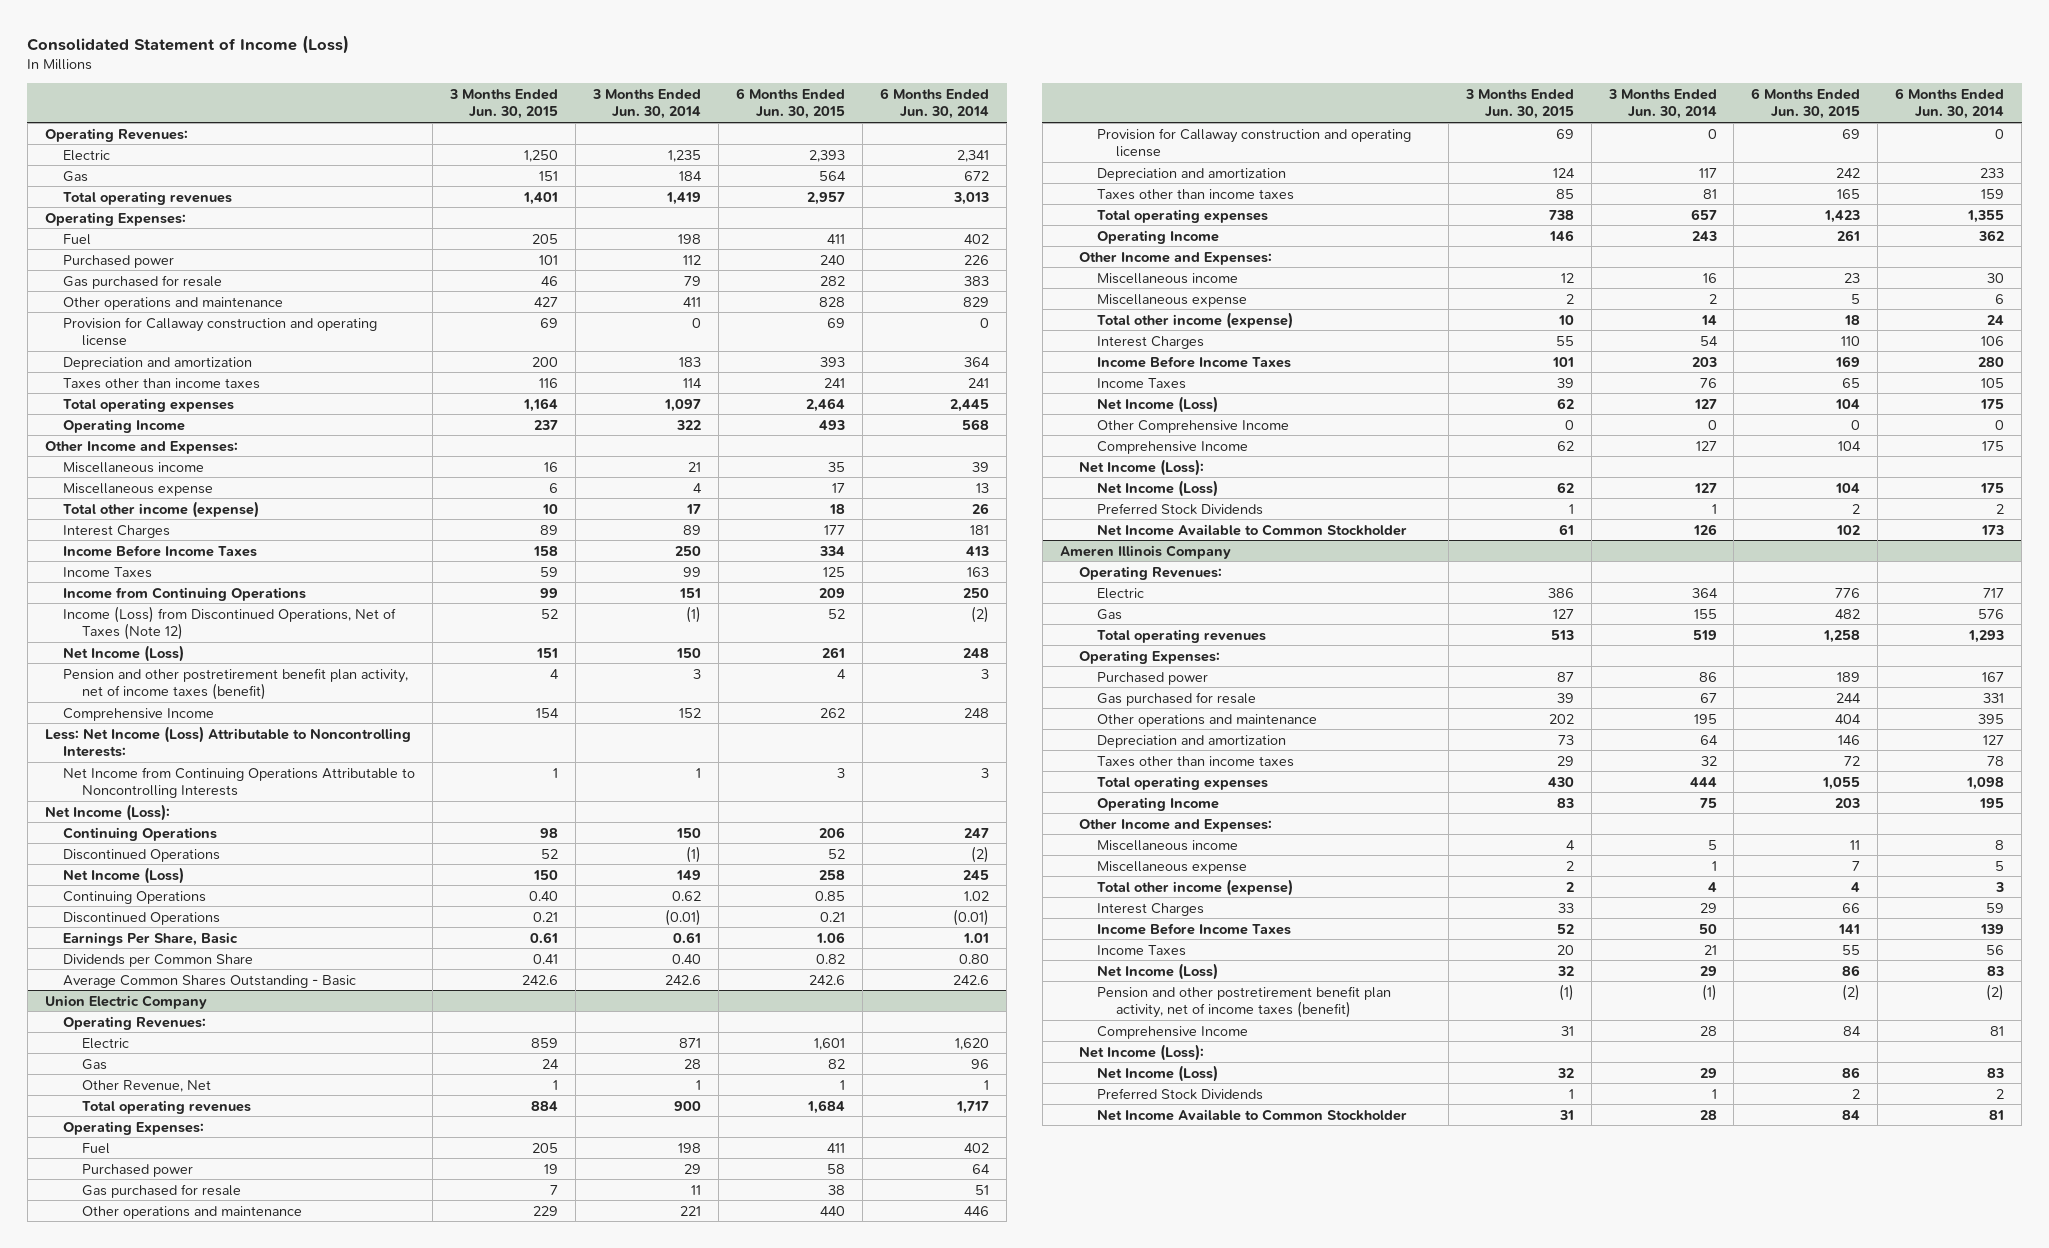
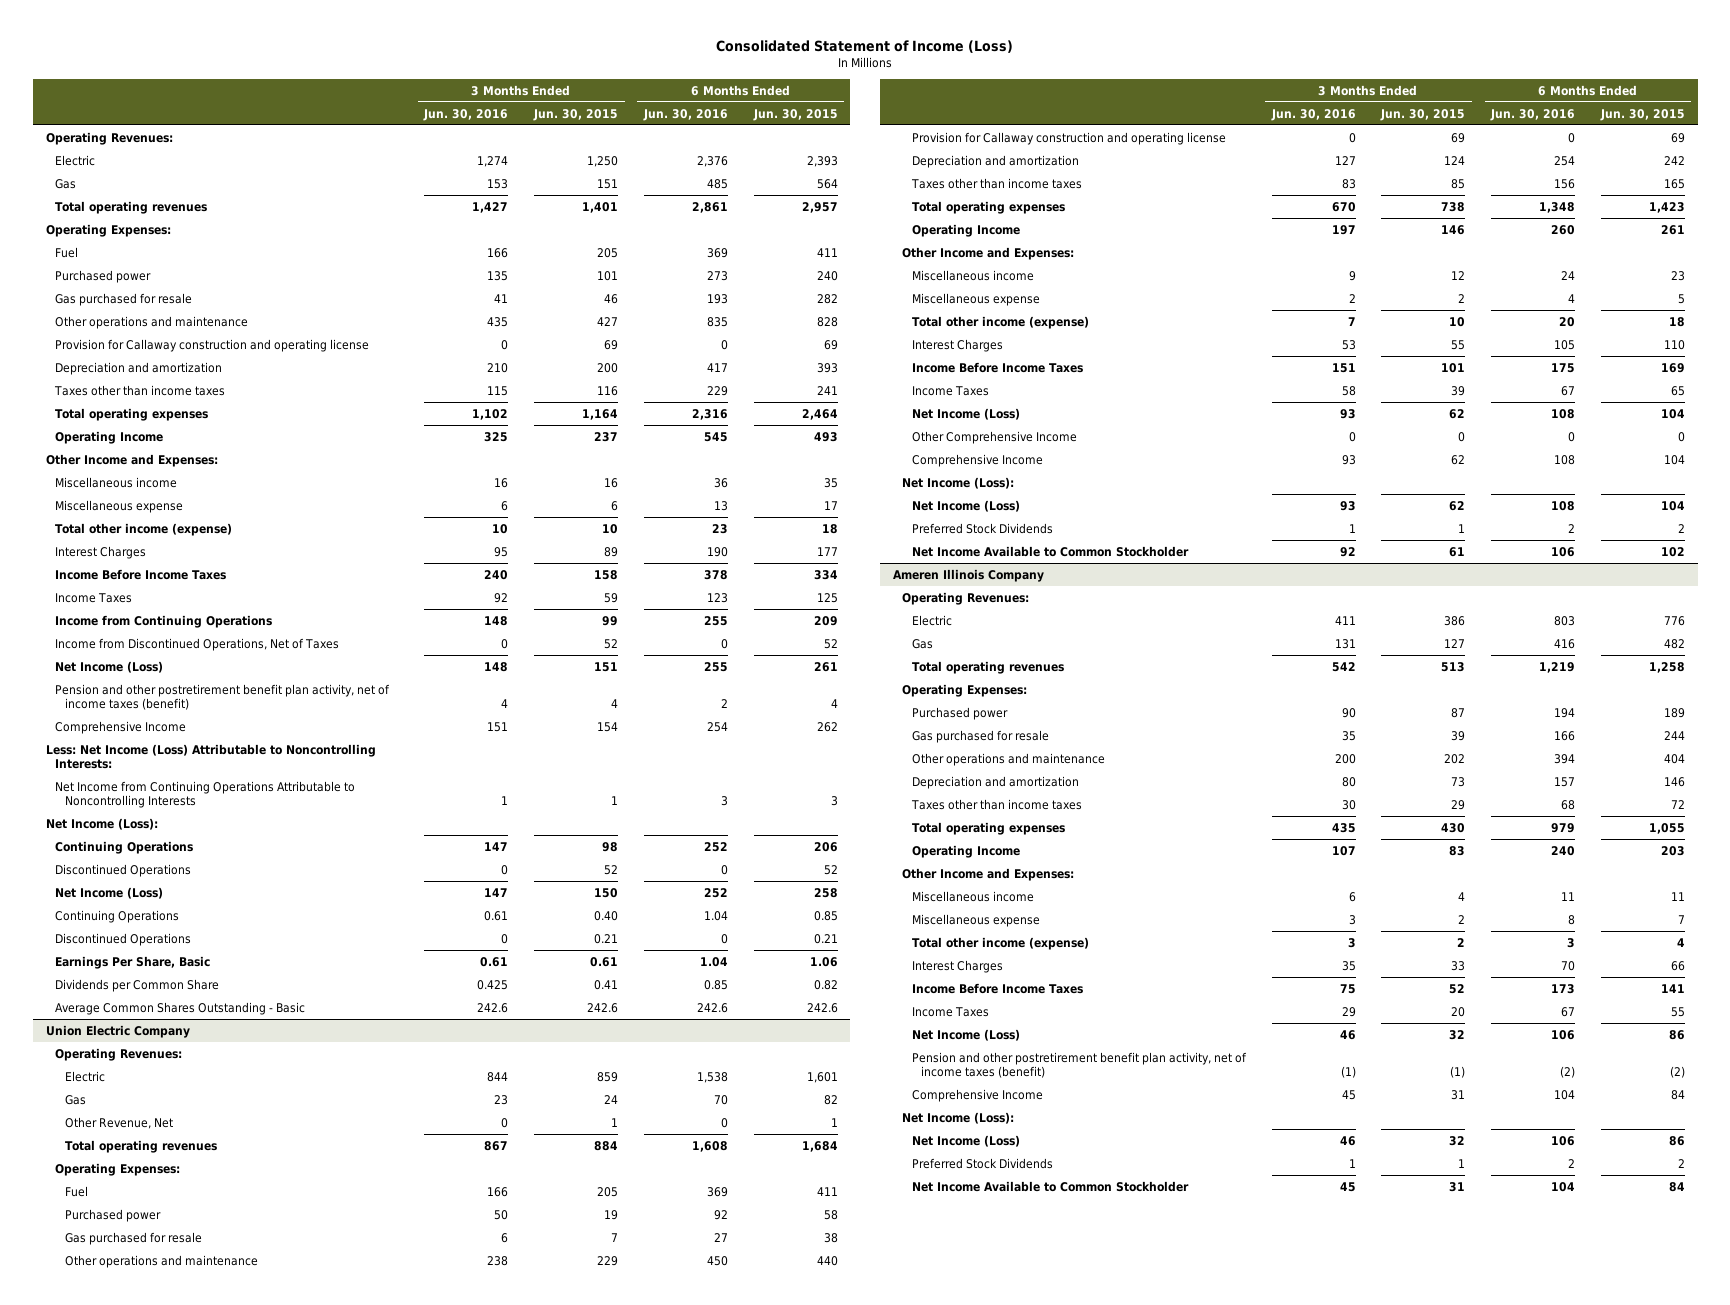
[592,88,702,120] 3 Months Ended Jun. 30, 2014 -> none
[880,87,990,120] 6 Months Ended Jun. 30, 2014 -> none
none -> [423,108,509,121] Jun. 30, 2016
none -> [642,108,728,121] Jun. 30, 2016
[63,605,397,641] Income (Loss) from Discontinued Operations, Net of Taxes (Note 12) -> [55,637,340,651] Income from Discontinued Operations, Net of Taxes

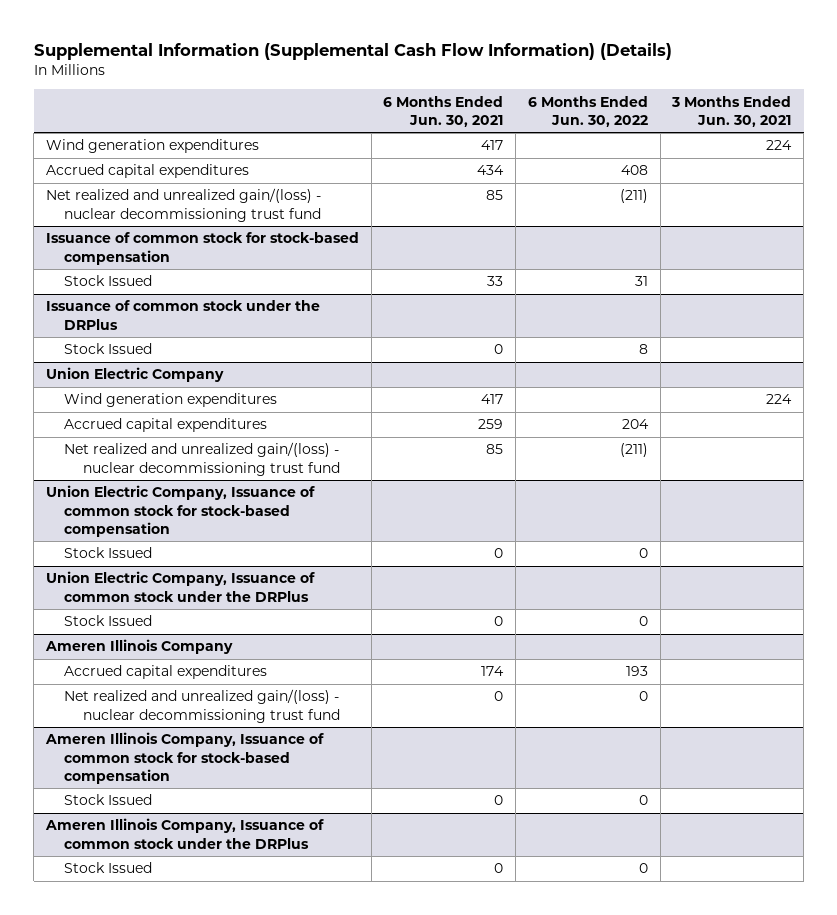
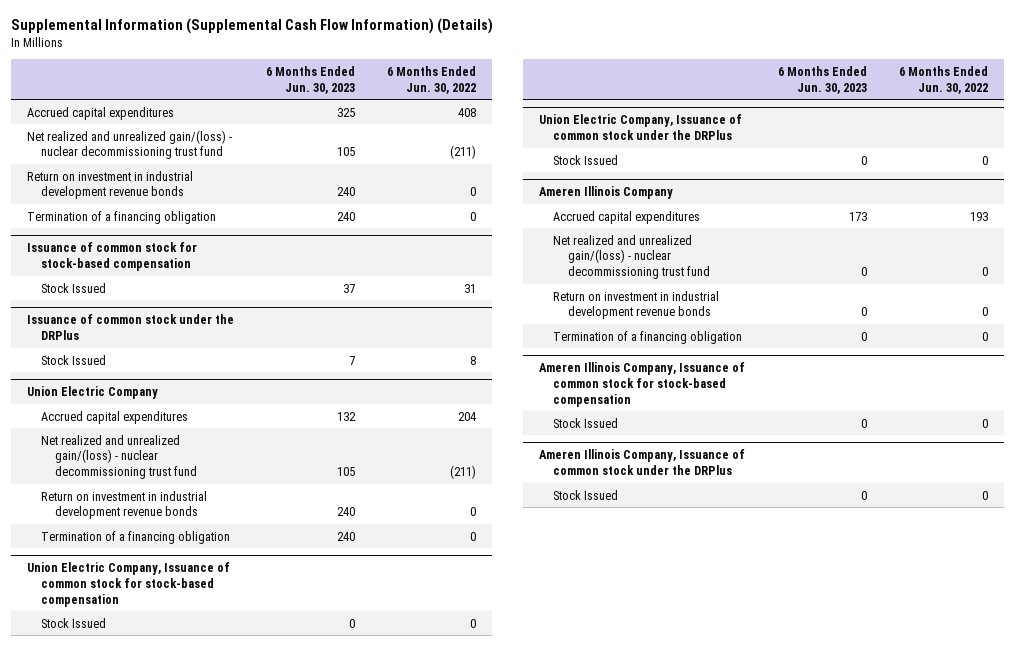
[383,95,504,127] 6 Months Ended Jun. 30, 2021 -> none
[671,95,792,127] 3 Months Ended Jun. 30, 2021 -> none
none -> [265,65,355,94] 6 Months Ended Jun. 30, 2023
[46,139,260,154] Wind generation expenditures -> none
none -> [26,170,193,200] Return on investment in industrial development revenue bonds
none -> [26,210,216,224] Termination of a financing obligation
[64,393,278,408] Wind generation expenditures -> none
none -> [41,490,208,520] Return on investment in industrial development revenue bonds
none -> [41,530,231,544] Termination of a financing obligation
none -> [553,290,720,320] Return on investment in industrial development revenue bonds
none -> [553,330,743,344] Termination of a financing obligation

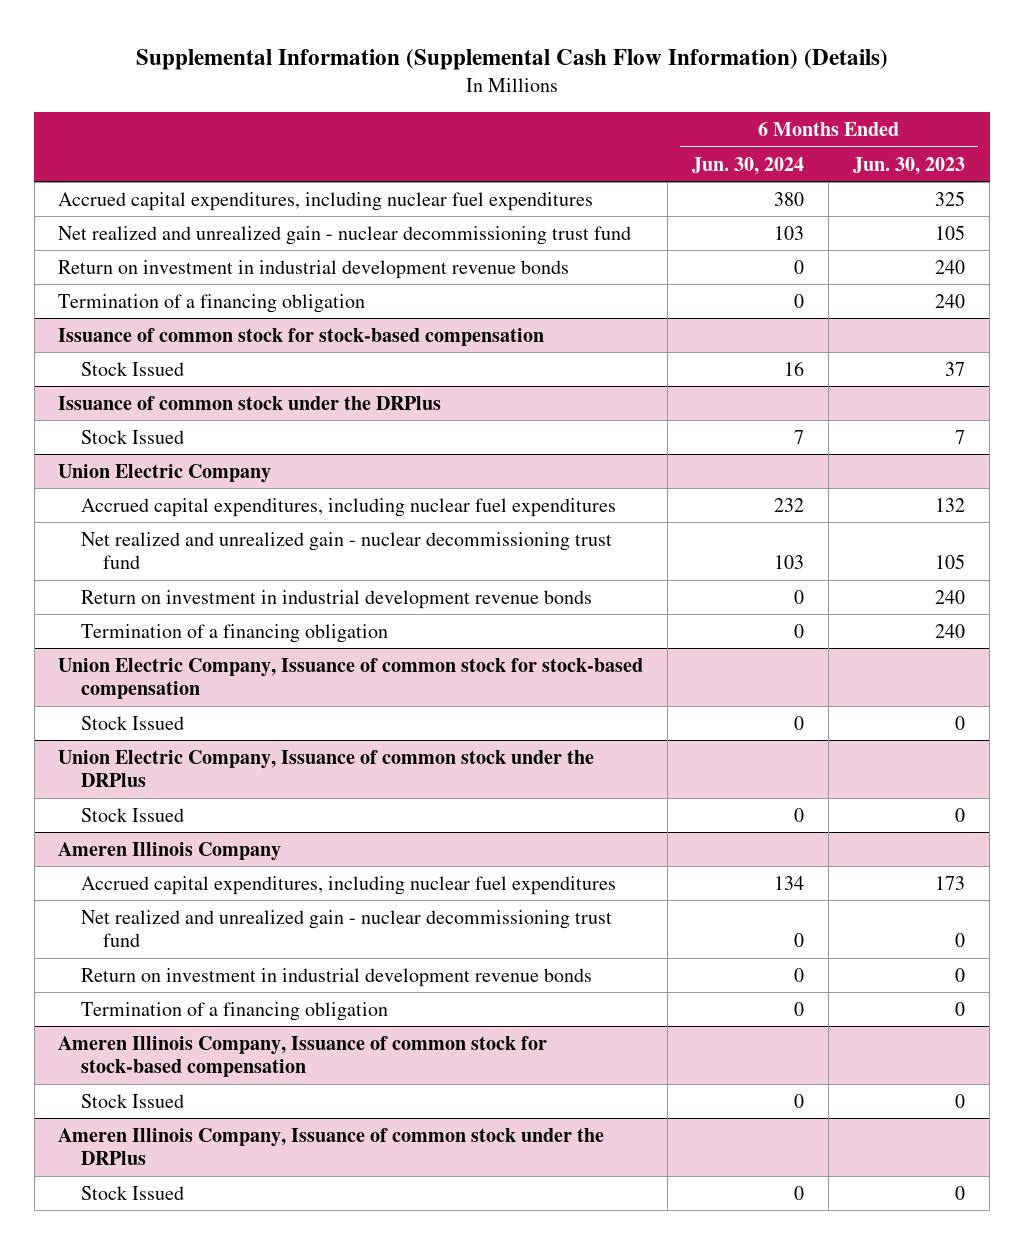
[386,65,476,94] 6 Months Ended Jun. 30, 2022 -> none
none -> [692,156,805,175] Jun. 30, 2024
[26,106,174,120] Accrued capital expenditures -> [58,191,594,211] Accrued capital expenditures, including nuclear fuel expenditures
[26,129,232,160] Net realized and unrealized gain/(loss) - nuclear decommissioning trust fund -> [58,225,632,245] Net realized and unrealized gain - nuclear decommissioning trust fund
[41,410,189,424] Accrued capital expenditures -> [80,497,616,517] Accrued capital expenditures, including nuclear fuel expenditures
[41,434,198,479] Net realized and unrealized gain/(loss) - nuclear decommissioning trust fund -> [80,531,612,570] Net realized and unrealized gain - nuclear decommissioning trust fund
[553,210,701,224] Accrued capital expenditures -> [80,875,616,895] Accrued capital expenditures, including nuclear fuel expenditures
[553,234,710,279] Net realized and unrealized gain/(loss) - nuclear decommissioning trust fund -> [80,909,612,948] Net realized and unrealized gain - nuclear decommissioning trust fund

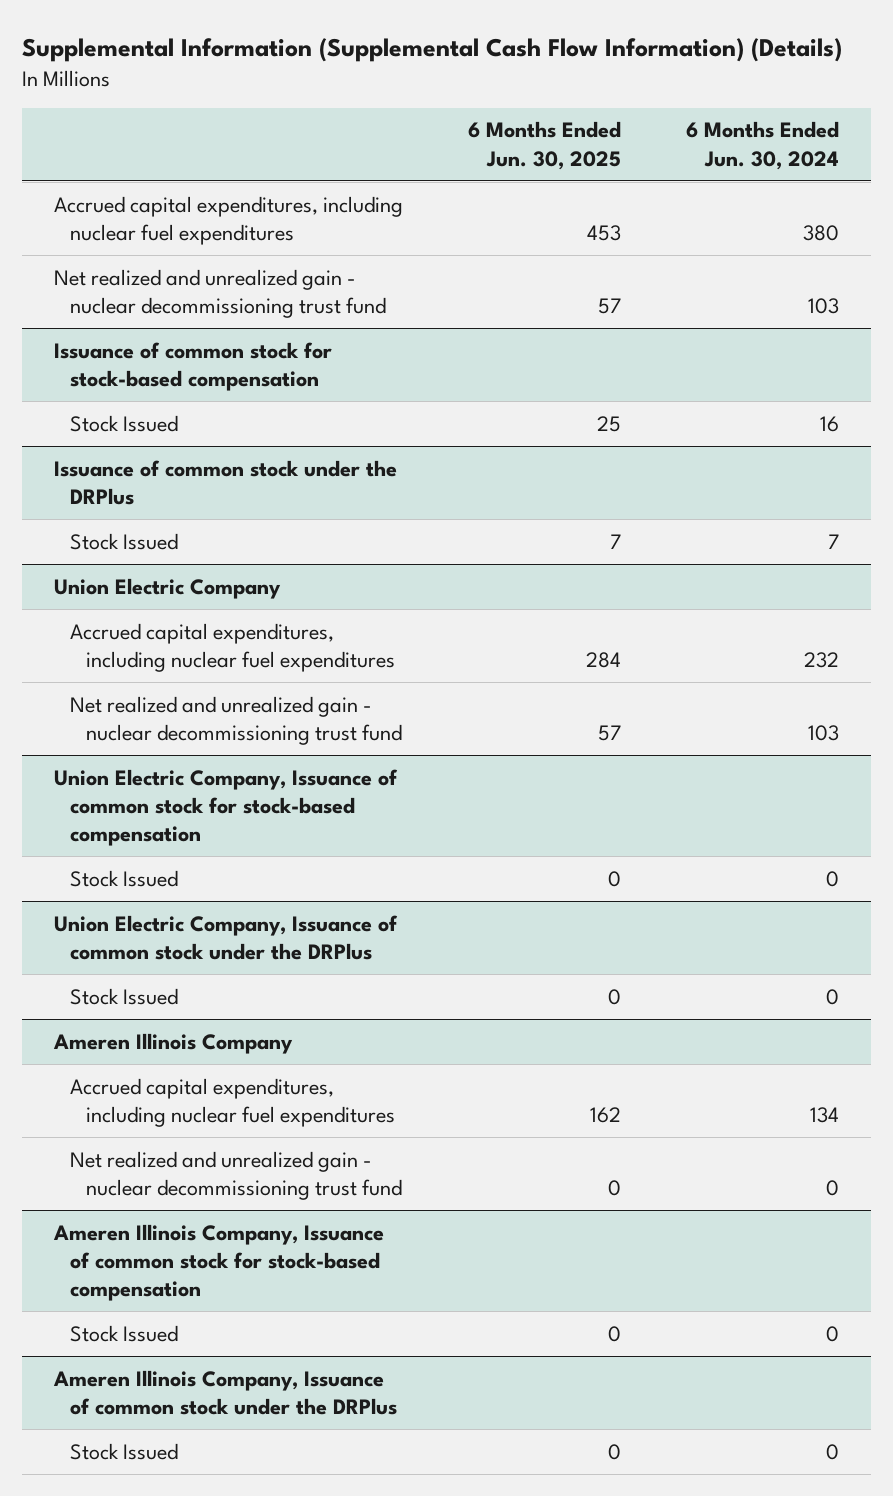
[853,156,966,175] Jun. 30, 2023 -> none
none -> [468,121,622,170] 6 Months Ended Jun. 30, 2025
[58,259,570,279] Return on investment in industrial development revenue bonds -> none
[58,293,366,313] Termination of a financing obligation -> none
[80,589,592,609] Return on investment in industrial development revenue bonds -> none
[80,623,388,643] Termination of a financing obligation -> none
[80,967,592,987] Return on investment in industrial development revenue bonds -> none
[80,1001,388,1021] Termination of a financing obligation -> none

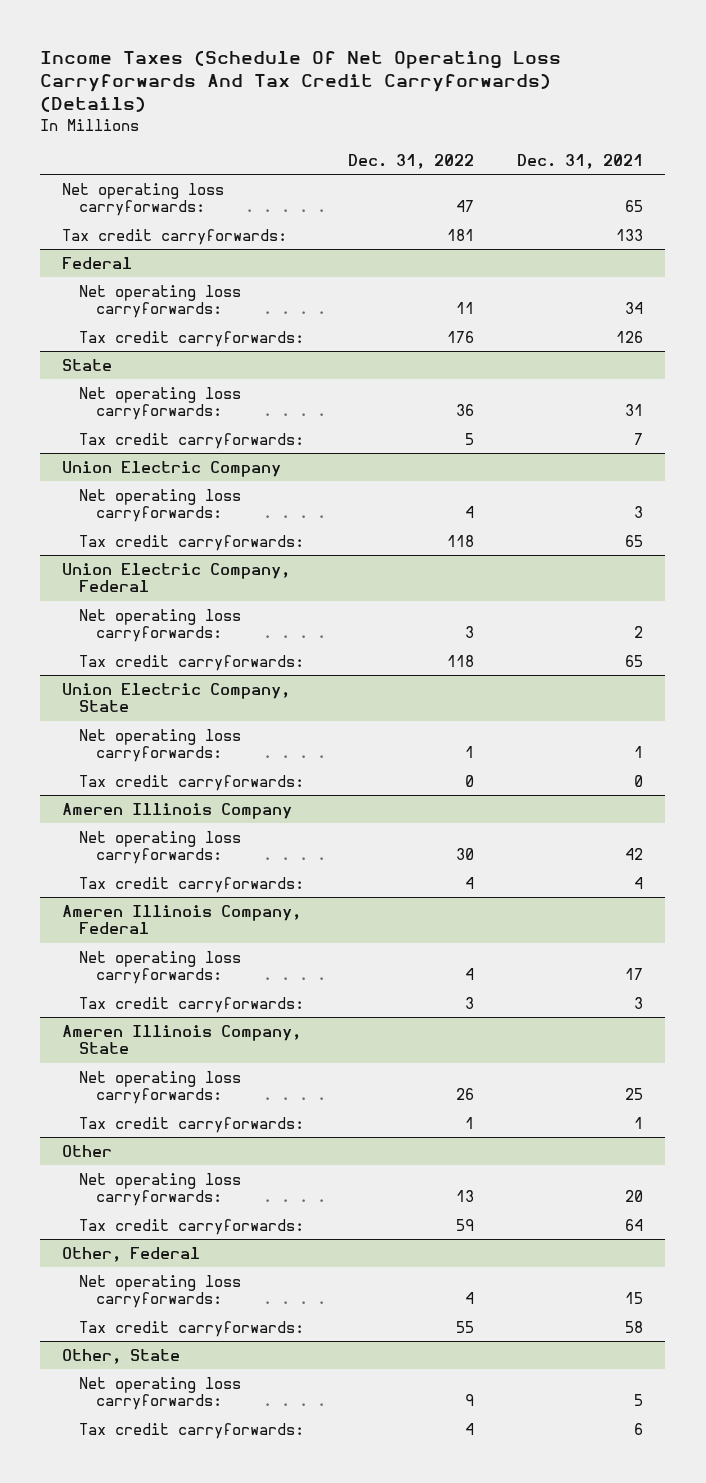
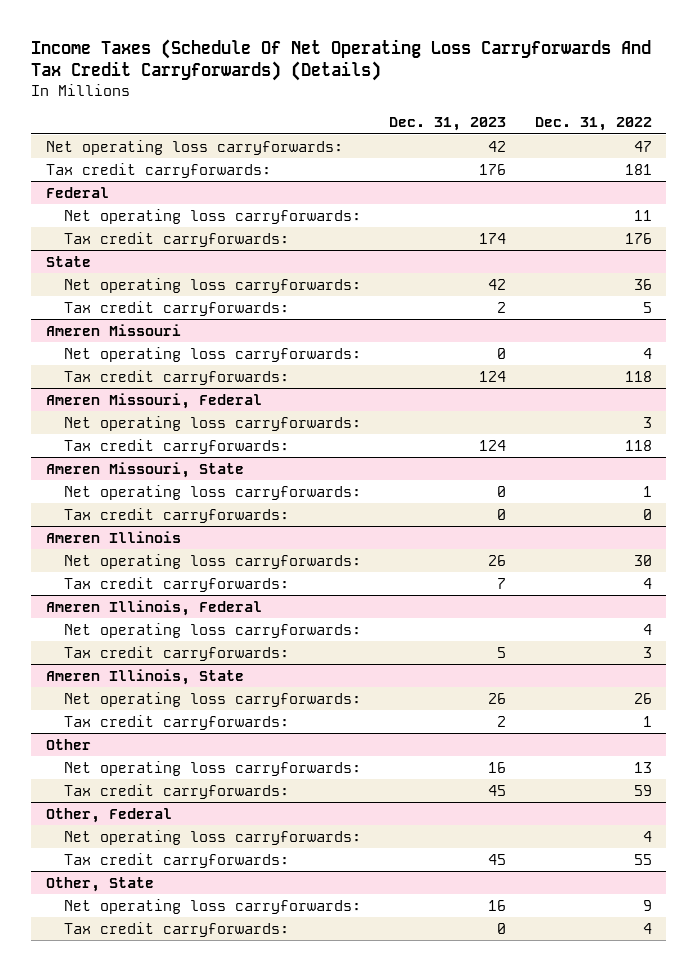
[517,153,644,169] Dec. 31, 2021 -> none
none -> [389,116,507,131] Dec. 31, 2023
[62,460,282,477] Union Electric Company -> [45,323,181,336] Ameren Missouri
[62,562,291,593] Union Electric Company, Federal -> none
none -> [45,392,262,409] Ameren Missouri, Federal
[62,682,291,713] Union Electric Company, State -> none
none -> [45,461,244,478] Ameren Missouri, State
[62,802,293,819] Ameren Illinois Company -> [45,530,181,543] Ameren Illinois
[62,904,302,935] Ameren Illinois Company, Federal -> [45,599,262,616] Ameren Illinois, Federal
[62,1024,302,1055] Ameren Illinois Company, State -> [45,668,244,685] Ameren Illinois, State

